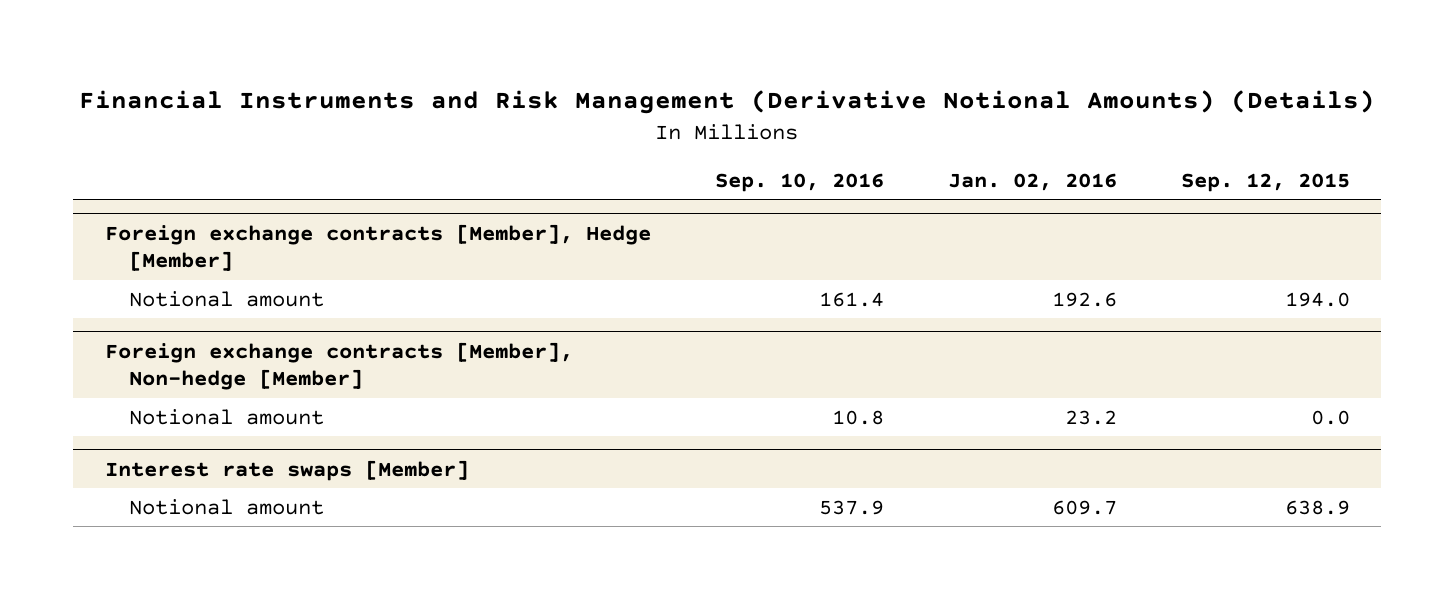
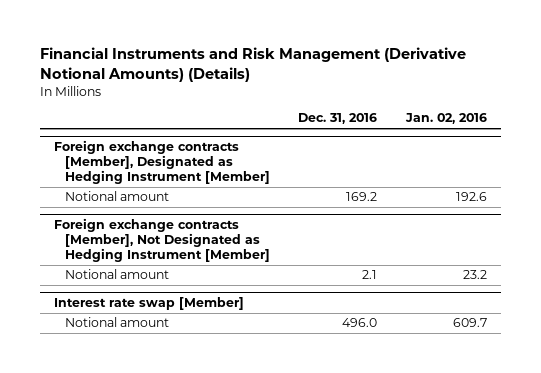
[714,172,884,192] Sep. 10, 2016 -> none
[1180,172,1350,192] Sep. 12, 2015 -> none
none -> [298,113,378,125] Dec. 31, 2016
[105,223,652,272] Foreign exchange contracts [Member], Hedge [Member] -> none
none -> [54,140,271,185] Foreign exchange contracts [Member], Designated as Hedging Instrument [Member]
[105,341,574,391] Foreign exchange contracts [Member], Non-hedge [Member] -> none
none -> [54,218,271,263] Foreign exchange contracts [Member], Not Designated as Hedging Instrument [Member]
[105,459,470,481] Interest rate swaps [Member] -> [54,297,245,311] Interest rate swap [Member]

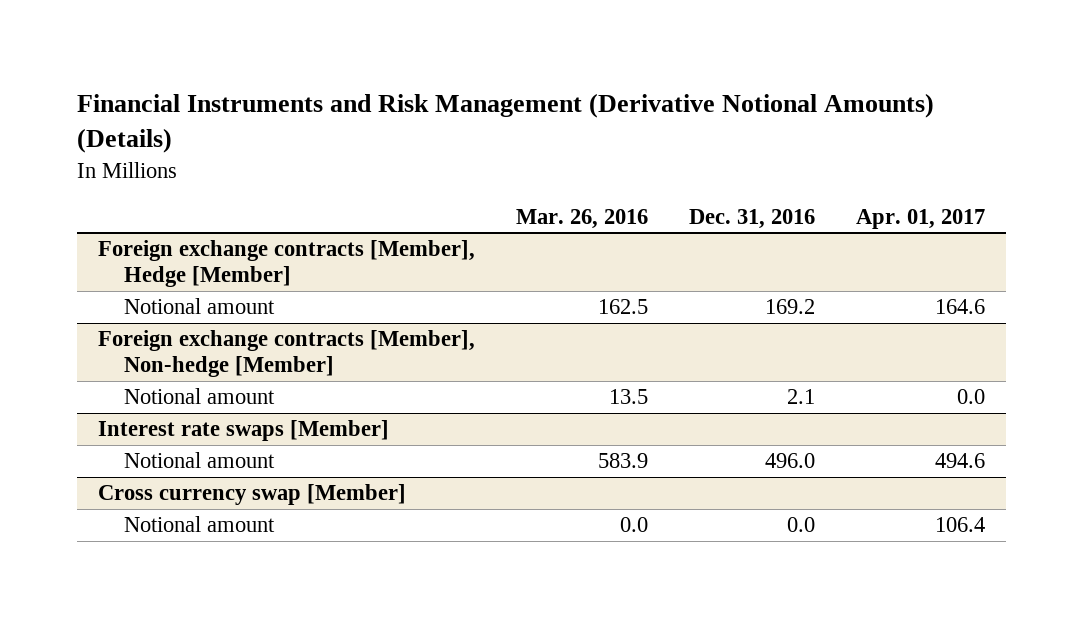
[404,113,487,125] Jan. 02, 2016 -> none
none -> [515,208,648,229] Mar. 26, 2016
none -> [856,208,986,229] Apr. 01, 2017
[54,140,271,185] Foreign exchange contracts [Member], Designated as Hedging Instrument [Member] -> none
none -> [97,240,475,288] Foreign exchange contracts [Member], Hedge [Member]
[54,218,271,263] Foreign exchange contracts [Member], Not Designated as Hedging Instrument [Member] -> none
none -> [97,330,475,378] Foreign exchange contracts [Member], Non-hedge [Member]
[54,297,245,311] Interest rate swap [Member] -> [97,420,389,442] Interest rate swaps [Member]
none -> [97,484,406,506] Cross currency swap [Member]
none -> [124,516,276,533] Notional amount

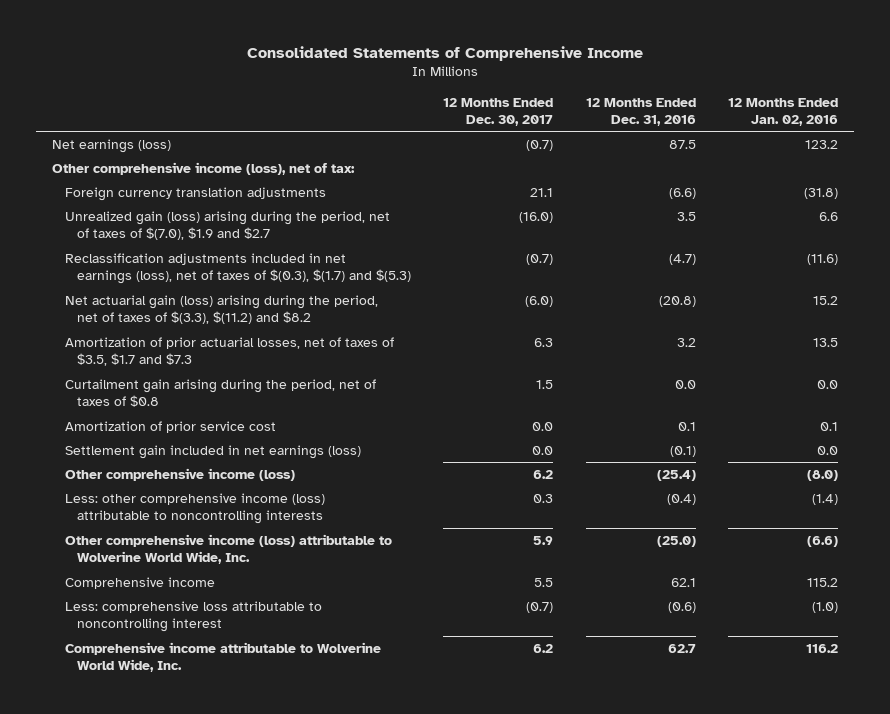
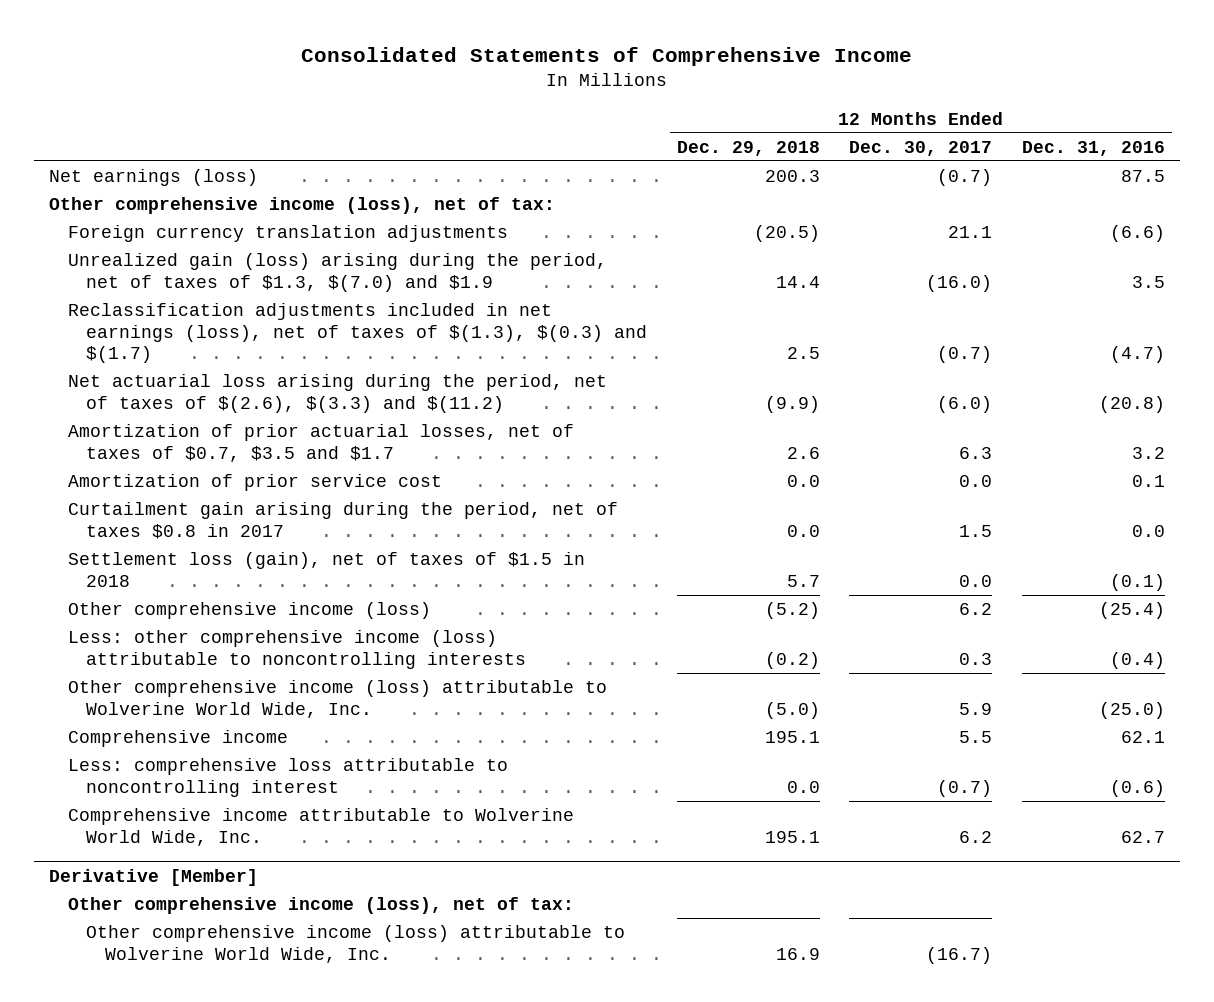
[727,97,838,126] 12 Months Ended Jan. 02, 2016 -> none
none -> [676,140,820,156] Dec. 29, 2018
[64,378,376,408] Curtailment gain arising during the period, net of taxes of $0.8 -> none
[64,210,390,241] Unrealized gain (loss) arising during the period, net of taxes of $(7.0), $1.9 and $2.7 -> [67,253,607,292] Unrealized gain (loss) arising during the period, net of taxes of $1.3, $(7.0) and $1.9
[64,252,411,285] Reclassification adjustments included in net earnings (loss), net of taxes of $(0.3), $(1.7) and $(5.3) -> [67,303,648,363] Reclassification adjustments included in net earnings (loss), net of taxes of $(1.3), $(0.3) and $(1.7)
[64,294,378,325] Net actuarial gain (loss) arising during the period, net of taxes of $(3.3), $(11.2) and $8.2 -> [67,374,607,413] Net actuarial loss arising during the period, net of taxes of $(2.6), $(3.3) and $(11.2)
[64,336,394,367] Amortization of prior actuarial losses, net of taxes of $3.5, $1.7 and $7.3 -> [67,424,574,462] Amortization of prior actuarial losses, net of taxes of $0.7, $3.5 and $1.7
none -> [67,502,618,539] Curtailment gain arising during the period, net of taxes $0.8 in 2017
[64,444,361,459] Settlement gain included in net earnings (loss) -> [67,552,585,587] Settlement loss (gain), net of taxes of $1.5 in 2018
none -> [48,868,258,886] Derivative [Member]
none -> [67,897,574,915] Other comprehensive income (loss), net of tax:
none -> [86,925,626,963] Other comprehensive income (loss) attributable to Wolverine World Wide, Inc.

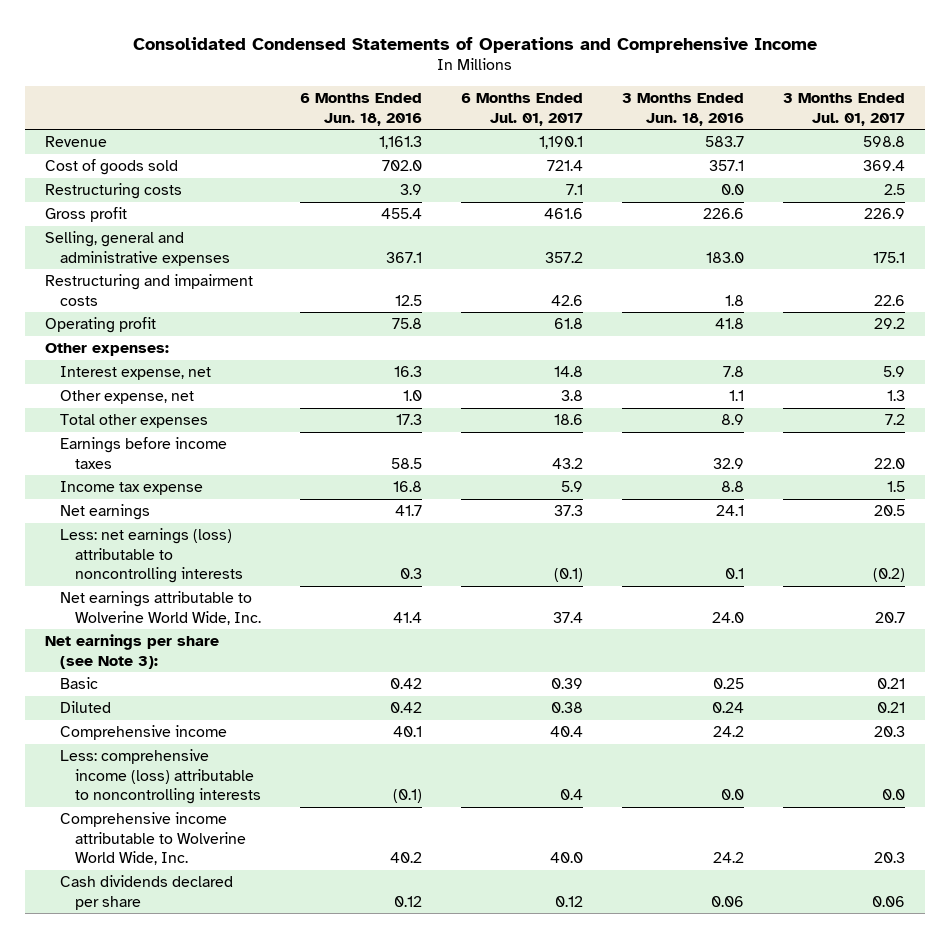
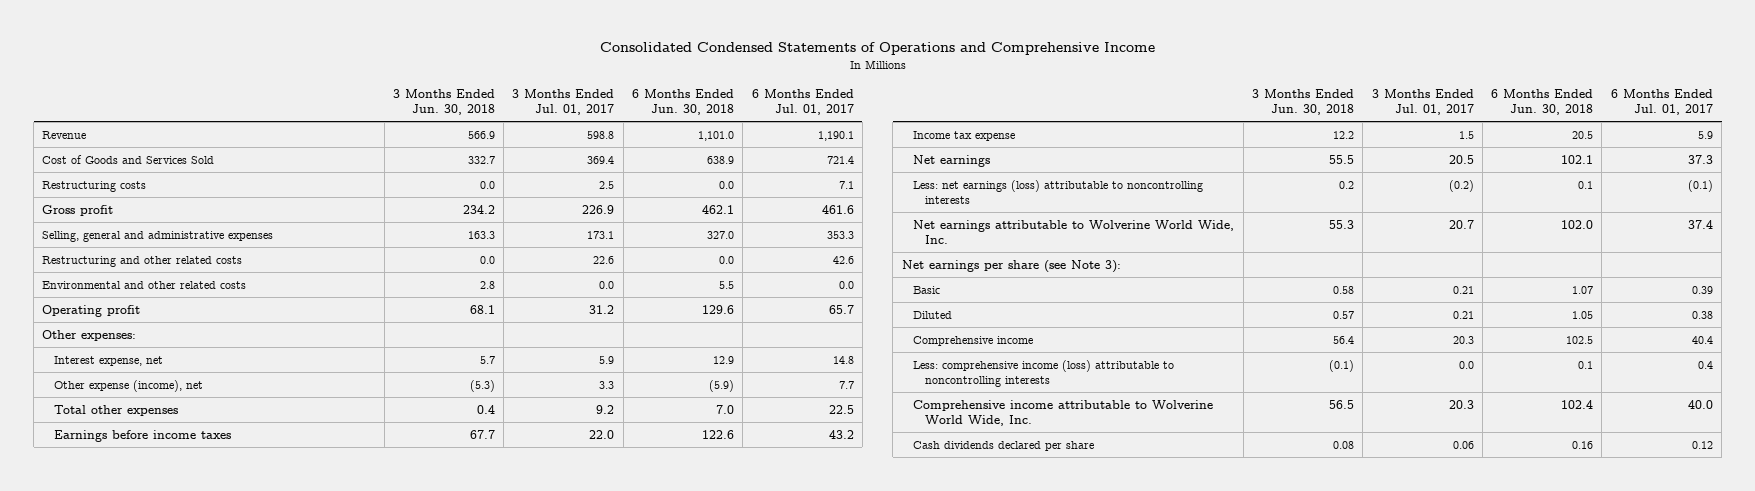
[300,93,423,126] 6 Months Ended Jun. 18, 2016 -> none
[622,93,745,126] 3 Months Ended Jun. 18, 2016 -> none
none -> [392,88,495,116] 3 Months Ended Jun. 30, 2018
none -> [631,88,734,116] 6 Months Ended Jun. 30, 2018
[44,159,178,176] Cost of goods sold -> [42,154,215,164] Cost of Goods and Services Sold
[545,251,584,263] 357.2 -> [826,230,854,239] 353.3
[873,251,906,263] 175.1 -> [587,230,615,239] 173.1
[44,274,253,306] Restructuring and impairment costs -> [42,255,243,267] Restructuring and other related costs
none -> [42,280,247,289] Environmental and other related costs
[554,318,584,330] 61.8 -> [828,304,854,314] 65.7
[874,318,906,330] 29.2 -> [589,304,615,314] 31.2
[60,390,195,405] Other expense, net -> [54,379,204,392] Other expense (income), net
[561,390,584,402] 3.8 -> [838,380,854,389] 7.7
[887,390,906,402] 1.3 -> [599,380,615,389] 3.3
[554,414,584,426] 18.6 -> [828,404,854,414] 22.5
[885,414,906,426] 7.2 -> [596,404,615,414] 9.2

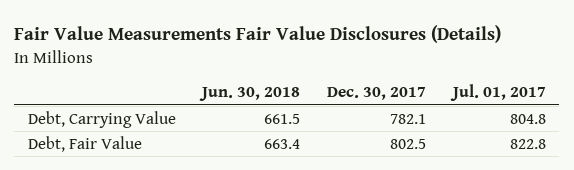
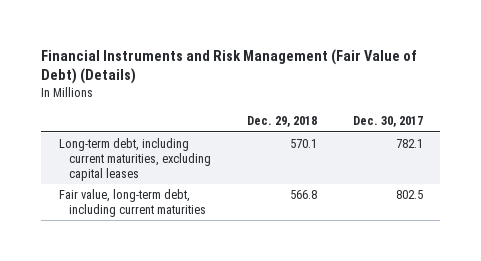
[14,25,502,44] Fair Value Measurements Fair Value Disclosures (Details) -> [40,48,417,85] Financial Instruments and Risk Management (Fair Value of Debt) (Details)
[199,87,301,102] Jun. 30, 2018 -> none
[449,84,546,102] Jul. 01, 2017 -> none
none -> [246,116,317,128] Dec. 29, 2018
[27,110,176,128] Debt, Carrying Value -> [58,138,211,182] Long-term debt, including current maturities, excluding capital leases
[27,135,142,152] Debt, Fair Value -> [58,189,206,218] Fair value, long-term debt, including current maturities

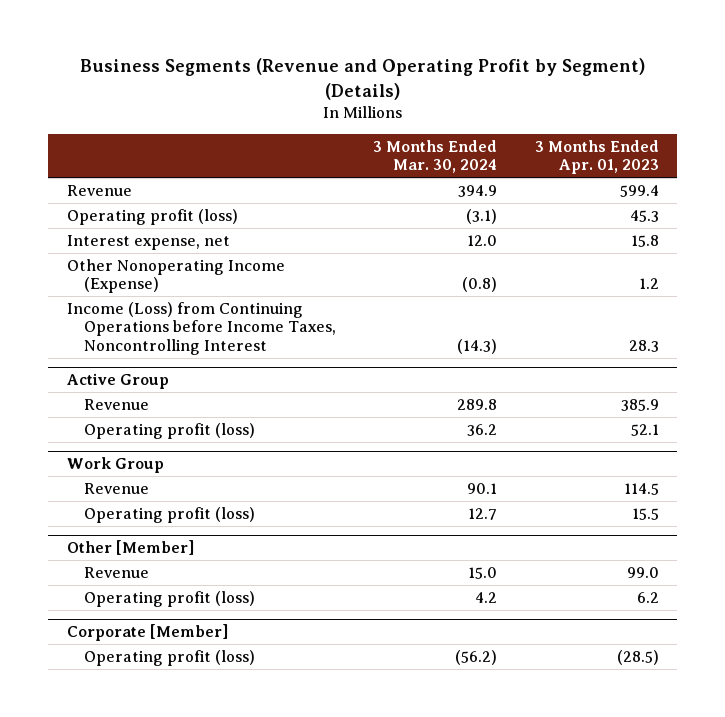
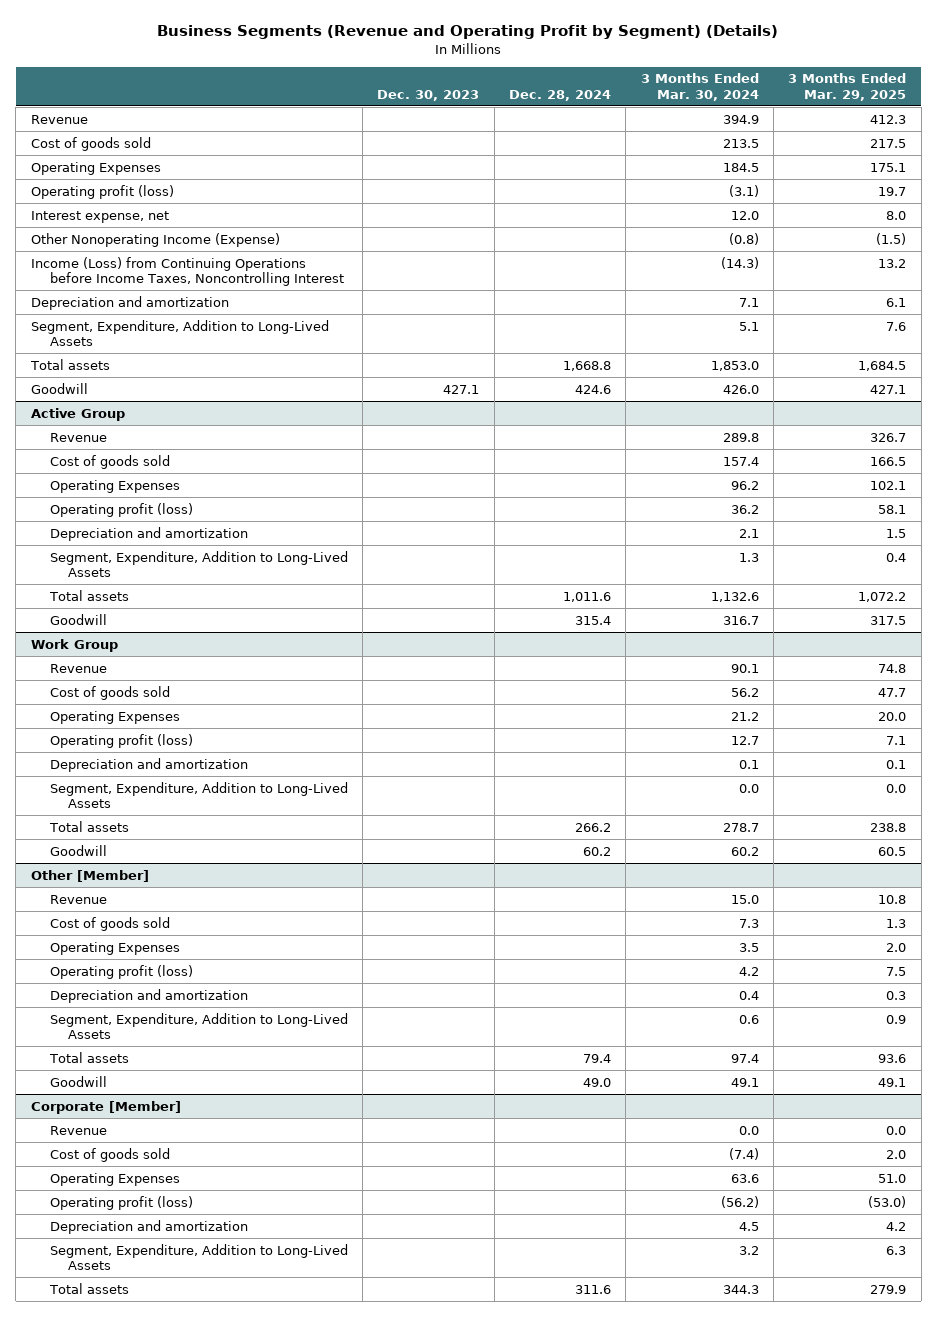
[534,139,659,175] 3 Months Ended Apr. 01, 2023 -> none
none -> [377,89,480,101] Dec. 30, 2023
none -> [508,89,611,101] Dec. 28, 2024
none -> [788,73,907,101] 3 Months Ended Mar. 29, 2025
none -> [30,136,151,151] Cost of goods sold
none -> [30,161,161,175] Operating Expenses
none -> [30,295,229,310] Depreciation and amortization
none -> [30,319,329,346] Segment, Expenditure, Addition to Long-Lived Assets
none -> [29,358,110,370] Total assets
none -> [30,382,88,394] Goodwill
none -> [49,454,170,469] Cost of goods sold
none -> [49,479,180,493] Operating Expenses
none -> [49,526,248,541] Depreciation and amortization
none -> [49,550,348,577] Segment, Expenditure, Addition to Long-Lived Assets
none -> [48,589,129,601] Total assets
none -> [49,613,107,625] Goodwill
none -> [49,685,170,700] Cost of goods sold
none -> [49,710,180,724] Operating Expenses
none -> [49,757,248,772] Depreciation and amortization
none -> [49,781,348,808] Segment, Expenditure, Addition to Long-Lived Assets
none -> [48,820,129,832] Total assets
none -> [49,844,107,856] Goodwill
none -> [49,916,170,931] Cost of goods sold
none -> [49,941,180,955] Operating Expenses
none -> [49,988,248,1003] Depreciation and amortization
none -> [49,1012,348,1039] Segment, Expenditure, Addition to Long-Lived Assets
none -> [48,1051,129,1063] Total assets
none -> [49,1075,107,1087] Goodwill
none -> [49,1125,107,1135] Revenue
none -> [49,1147,170,1162] Cost of goods sold
none -> [49,1172,180,1186] Operating Expenses
none -> [49,1219,248,1234] Depreciation and amortization
none -> [49,1243,348,1270] Segment, Expenditure, Addition to Long-Lived Assets
none -> [48,1282,129,1294] Total assets

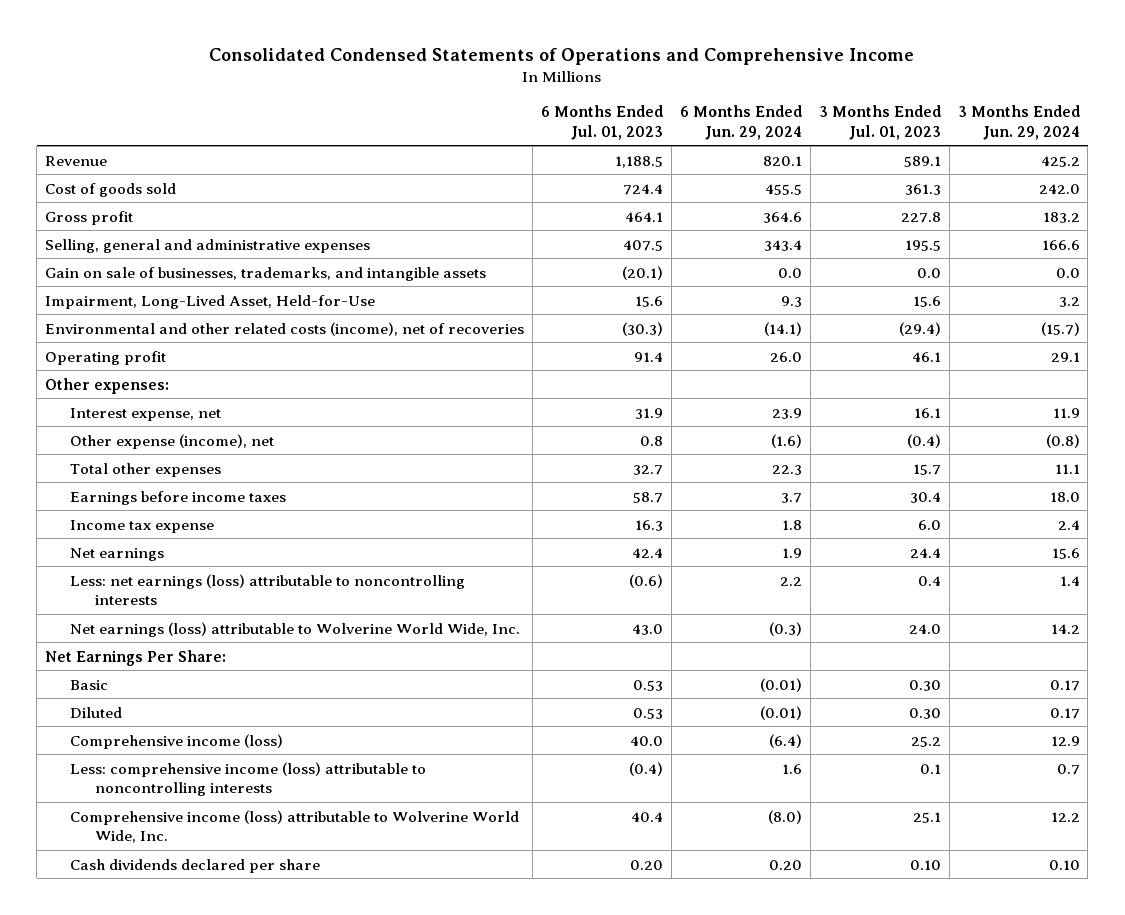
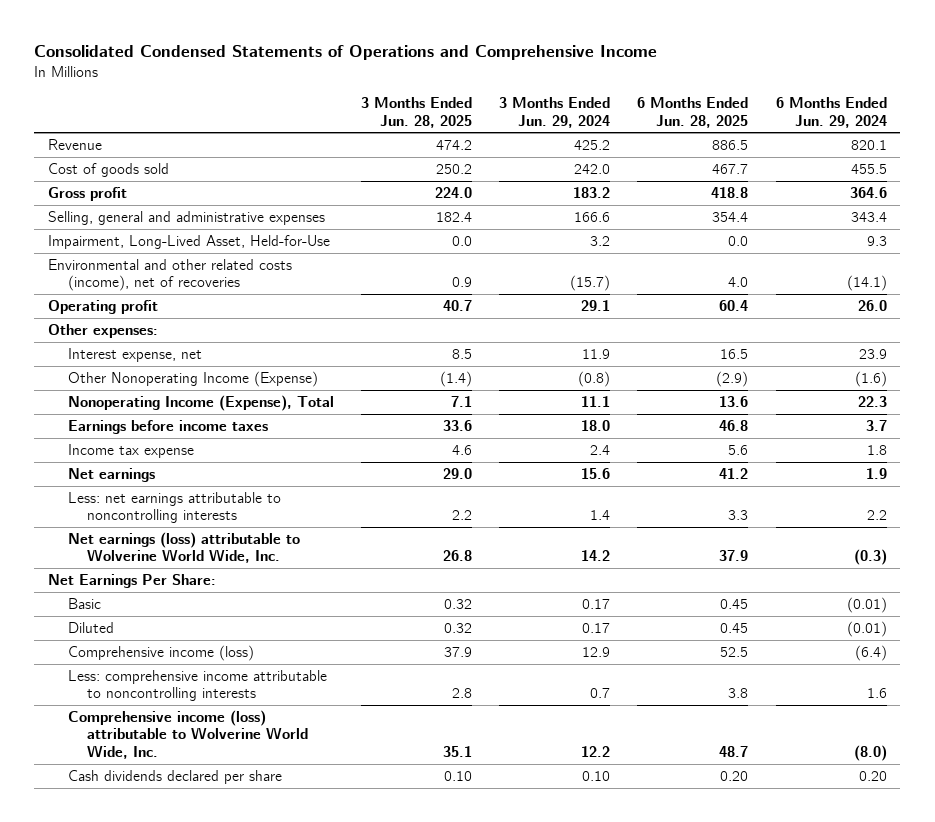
[540,105,663,140] 6 Months Ended Jul. 01, 2023 -> none
[818,105,941,140] 3 Months Ended Jul. 01, 2023 -> none
none -> [360,97,472,128] 3 Months Ended Jun. 28, 2025
none -> [637,97,749,128] 6 Months Ended Jun. 28, 2025
[45,266,487,281] Gain on sale of businesses, trademarks, and intangible assets -> none
[69,433,274,449] Other expense (income), net -> [67,370,318,387] Other Nonoperating Income (Expense)
[69,462,221,477] Total other expenses -> [67,394,334,411] Nonoperating Income (Expense), Total
[69,573,465,605] Less: net earnings (loss) attributable to noncontrolling interests -> [67,491,281,524] Less: net earnings attributable to noncontrolling interests
[69,761,426,796] Less: comprehensive income (loss) attributable to noncontrolling interests -> [67,669,327,702] Less: comprehensive income attributable to noncontrolling interests

